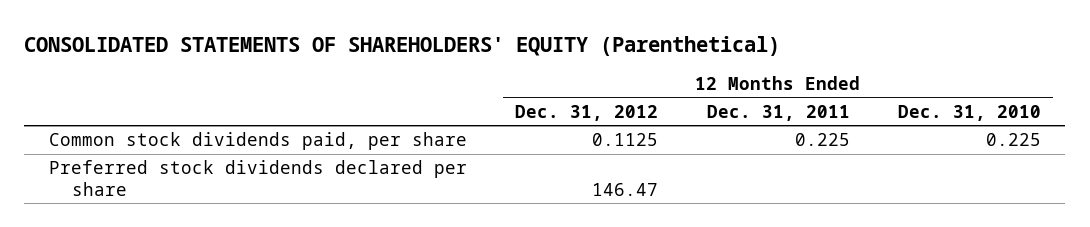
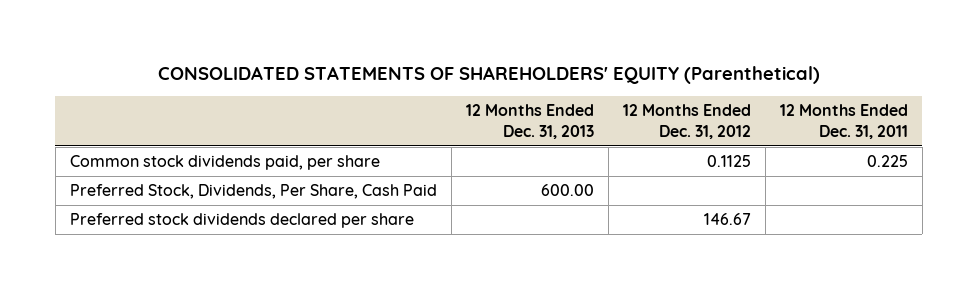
[898,104,1042,121] Dec. 31, 2010 -> none
none -> [465,104,594,139] 12 Months Ended Dec. 31, 2013
none -> [69,184,437,200] Preferred Stock, Dividends, Per Share, Cash Paid
[592,183,659,197] 146.47 -> [703,213,751,226] 146.67

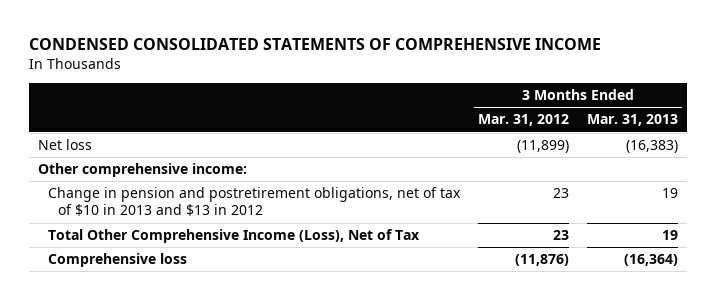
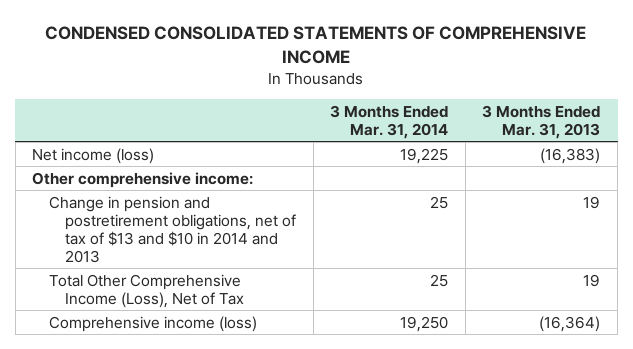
[478,114,570,127] Mar. 31, 2012 -> none
none -> [330,104,449,139] 3 Months Ended Mar. 31, 2014
[37,139,92,151] Net loss -> [32,147,155,164] Net income (loss)
[48,187,462,217] Change in pension and postretirement obligations, net of tax of $10 in 2013 and $13 in 2012 -> [48,195,296,263] Change in pension and postretirement obligations, net of tax of $13 and $10 in 2014 and 2013
[48,253,188,268] Comprehensive loss -> [48,315,257,332] Comprehensive income (loss)

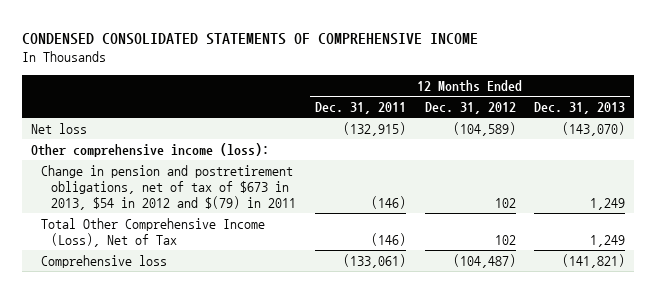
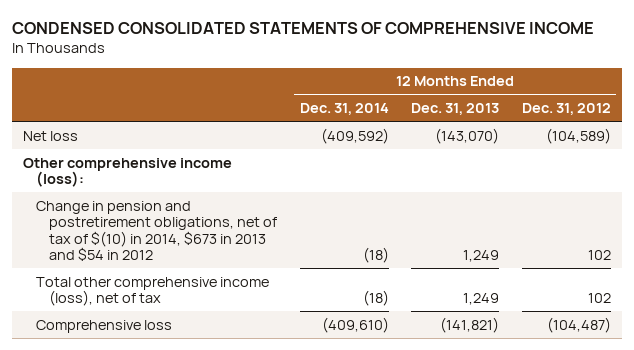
[315,102,407,115] Dec. 31, 2011 -> none
none -> [299,103,389,116] Dec. 31, 2014
[41,164,297,210] Change in pension and postretirement obligations, net of tax of $673 in 2013, $54 in 2012 and $(79) in 2011 -> [36,200,278,262] Change in pension and postretirement obligations, net of tax of $(10) in 2014, $673 in 2013 and $54 in 2012
[41,217,266,247] Total Other Comprehensive Income (Loss), Net of Tax -> [36,276,270,307] Total other comprehensive income (loss), net of tax

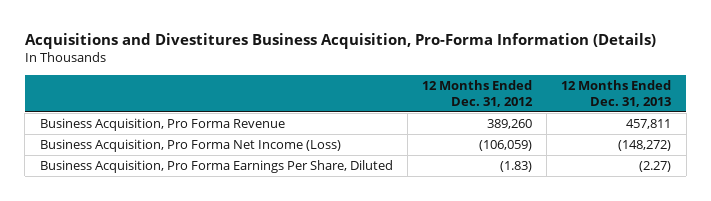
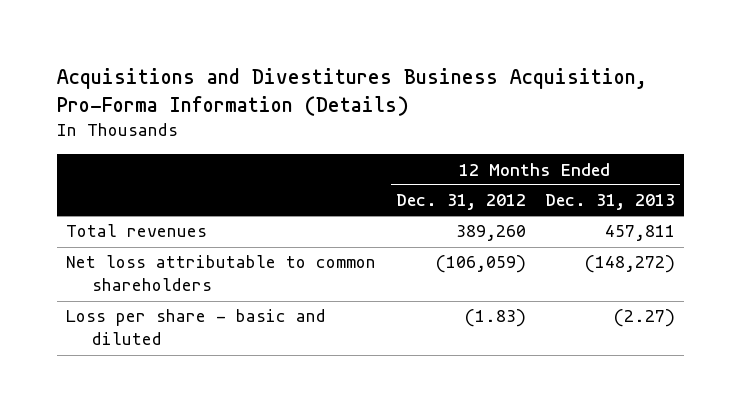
[39,117,285,131] Business Acquisition, Pro Forma Revenue -> [66,224,208,238] Total revenues
[39,138,341,152] Business Acquisition, Pro Forma Net Income (Loss) -> [66,255,377,292] Net loss attributable to common shareholders
[39,159,393,173] Business Acquisition, Pro Forma Earnings Per Share, Diluted -> [66,309,327,346] Loss per share - basic and diluted

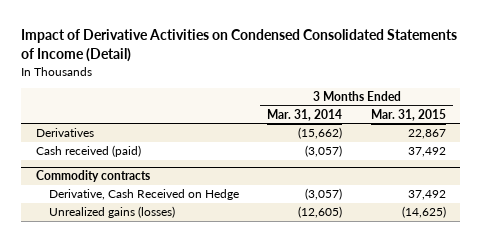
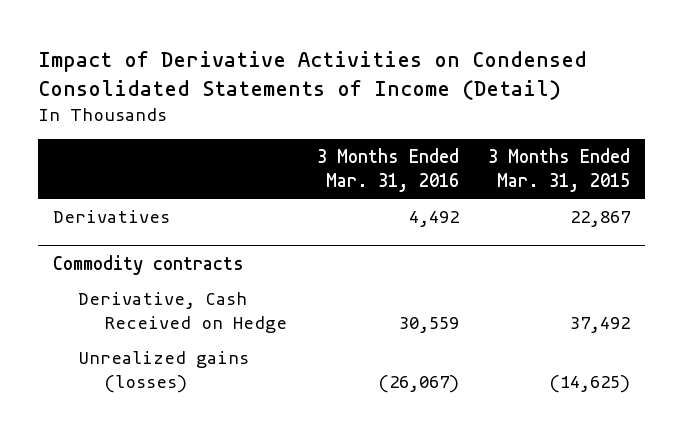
[267,108,343,121] Mar. 31, 2014 -> none
none -> [316,148,459,193] 3 Months Ended Mar. 31, 2016
[35,145,141,158] Cash received (paid) -> none

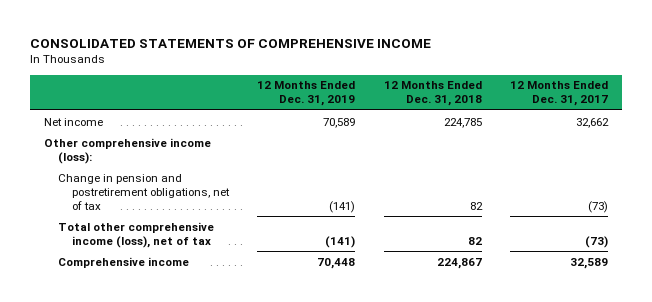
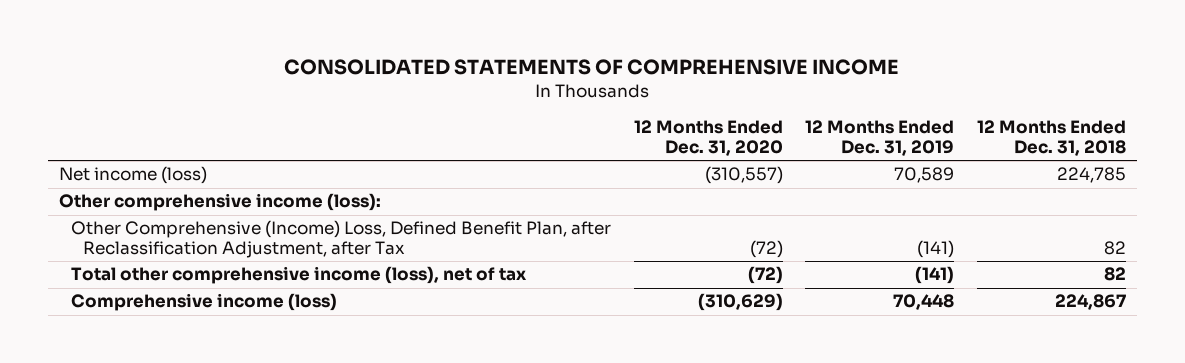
[509,81,608,107] 12 Months Ended Dec. 31, 2017 -> none
none -> [633,120,783,157] 12 Months Ended Dec. 31, 2020
[43,117,103,126] Net income -> [59,166,208,185] Net income (loss)
[57,173,231,211] Change in pension and postretirement obligations, net of tax -> [71,220,612,259] Other Comprehensive (Income) Loss, Defined Benefit Plan, after Reclassification Adjustment, after Tax
[57,256,189,268] Comprehensive income -> [71,293,338,312] Comprehensive income (loss)

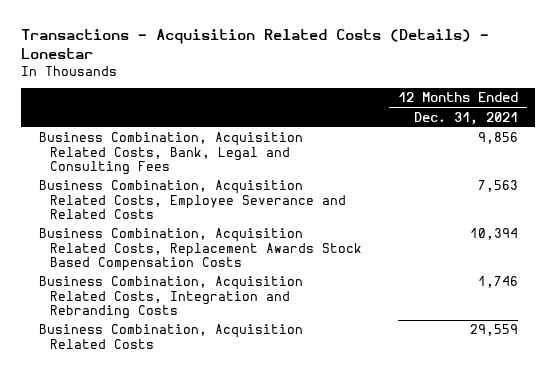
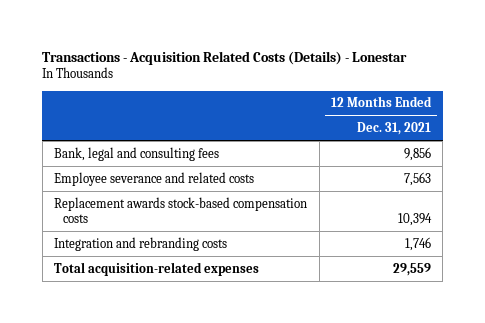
[38,132,303,176] Business Combination, Acquisition Related Costs, Bank, Legal and Consulting Fees -> [54,146,220,161] Bank, legal and consulting fees
[38,180,347,220] Business Combination, Acquisition Related Costs, Employee Severance and Related Costs -> [54,171,255,186] Employee severance and related costs
[38,228,363,272] Business Combination, Acquisition Related Costs, Replacement Awards Stock Based Compensation Costs -> [54,196,308,224] Replacement awards stock-based compensation costs
[38,276,303,320] Business Combination, Acquisition Related Costs, Integration and Rebranding Costs -> [54,236,228,251] Integration and rebranding costs
[38,324,303,349] Business Combination, Acquisition Related Costs -> [54,261,260,276] Total acquisition-related expenses

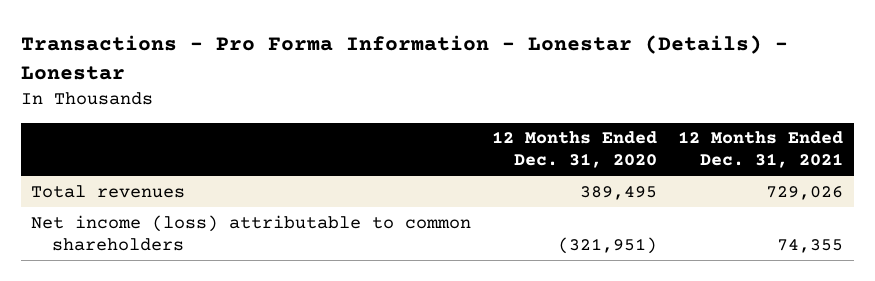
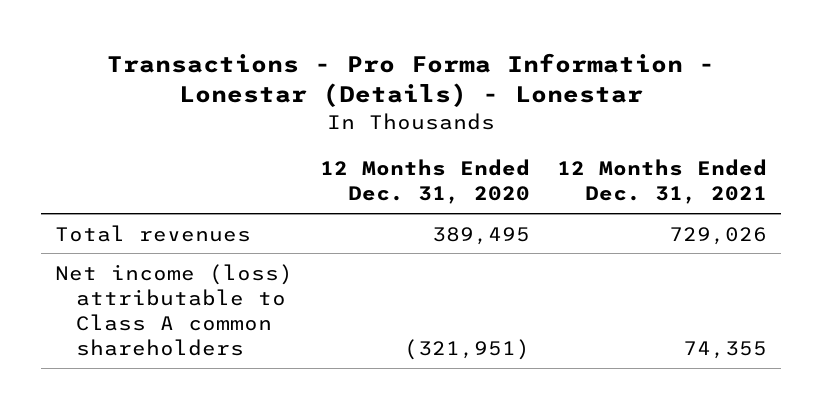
[31,214,472,251] Net income (loss) attributable to common shareholders -> [54,263,293,357] Net income (loss) attributable to Class A common shareholders

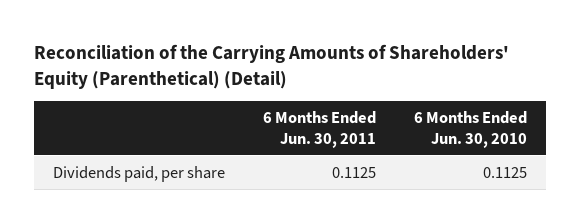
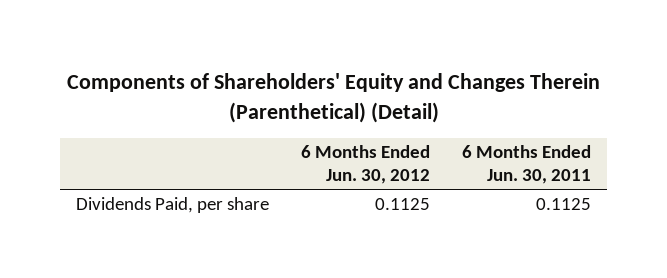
[33,44,509,89] Reconciliation of the Carrying Amounts of Shareholders' Equity (Parenthetical) (Detail) -> [66,73,600,123] Components of Shareholders' Equity and Changes Therein (Parenthetical) (Detail)
[413,111,527,148] 6 Months Ended Jun. 30, 2010 -> none
none -> [301,144,431,185] 6 Months Ended Jun. 30, 2012
[52,165,225,182] Dividends paid, per share -> [75,197,269,214] Dividends Paid, per share

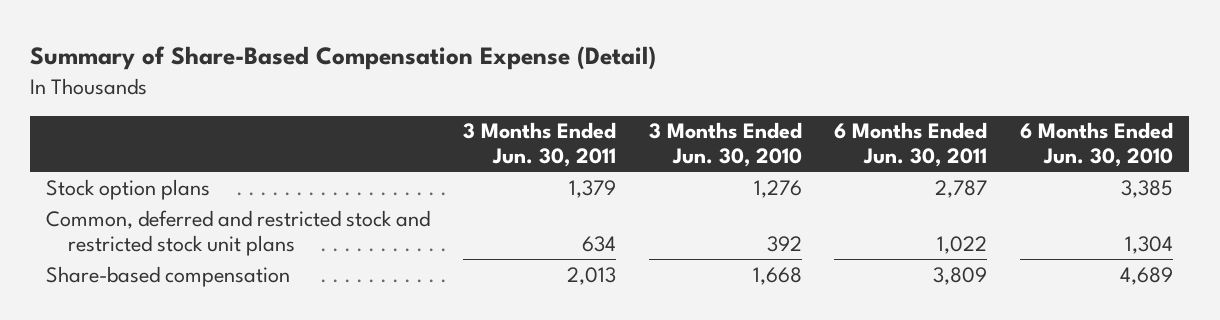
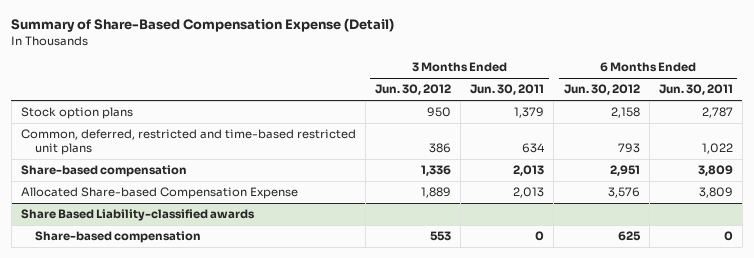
[648,122,802,168] 3 Months Ended Jun. 30, 2010 -> none
[1020,122,1174,168] 6 Months Ended Jun. 30, 2010 -> none
none -> [375,84,452,96] Jun. 30, 2012
none -> [563,84,640,96] Jun. 30, 2012
[46,209,431,256] Common, deferred and restricted stock and restricted stock unit plans -> [21,129,357,156] Common, deferred, restricted and time-based restricted unit plans
none -> [21,187,299,200] Allocated Share-based Compensation Expense
none -> [21,209,256,222] Share Based Liability-classified awards
none -> [35,231,202,244] Share-based compensation

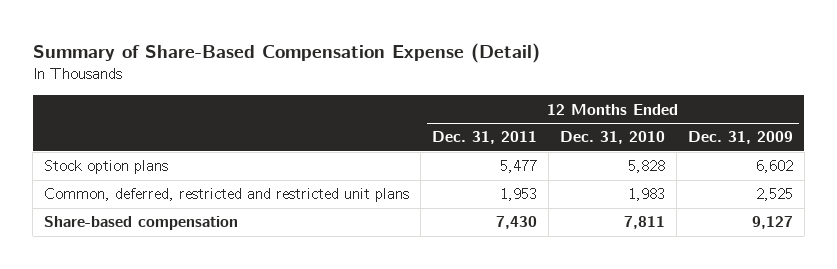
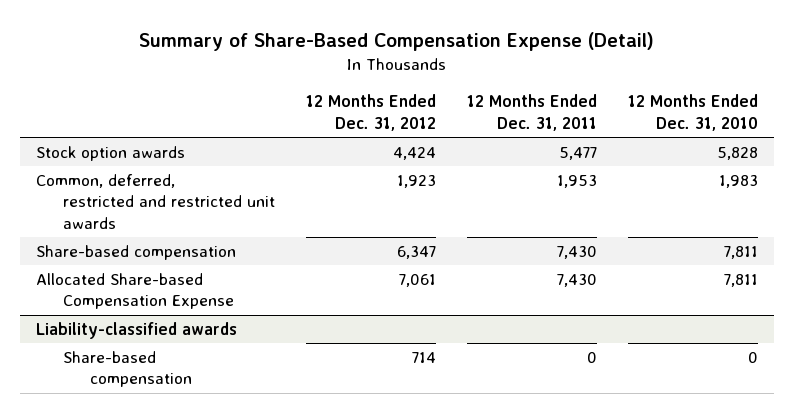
[688,131,794,145] Dec. 31, 2009 -> none
none -> [306,94,437,131] 12 Months Ended Dec. 31, 2012
[44,160,169,175] Stock option plans -> [35,145,185,161] Stock option awards
[44,188,410,203] Common, deferred, restricted and restricted unit plans -> [35,173,275,229] Common, deferred, restricted and restricted unit awards
none -> [35,272,234,310] Allocated Share-based Compensation Expense
none -> [35,321,237,339] Liability-classified awards
none -> [62,350,193,388] Share-based compensation

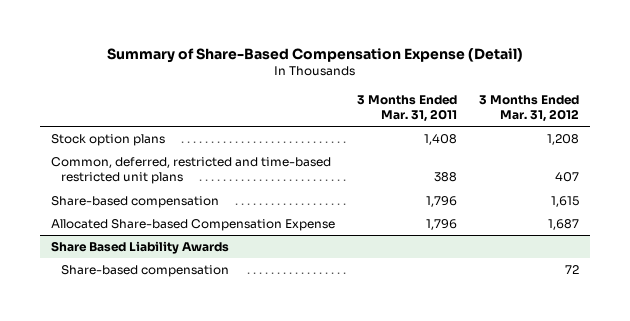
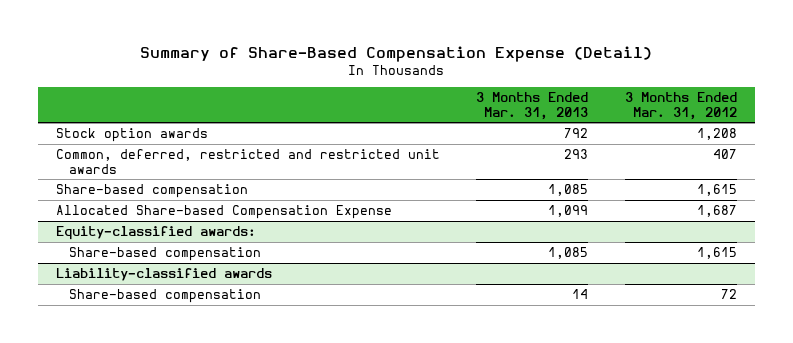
[356,94,457,122] 3 Months Ended Mar. 31, 2011 -> none
none -> [476,92,589,120] 3 Months Ended Mar. 31, 2013
[50,134,165,147] Stock option plans -> [56,128,209,143] Stock option awards
[50,157,331,185] Common, deferred, restricted and time-based restricted unit plans -> [56,149,441,174] Common, deferred, restricted and restricted unit awards
[50,241,229,255] Share Based Liability Awards -> none
none -> [56,226,257,241] Equity-classified awards:
none -> [69,247,262,262] Share-based compensation
none -> [56,268,273,282] Liability-classified awards

